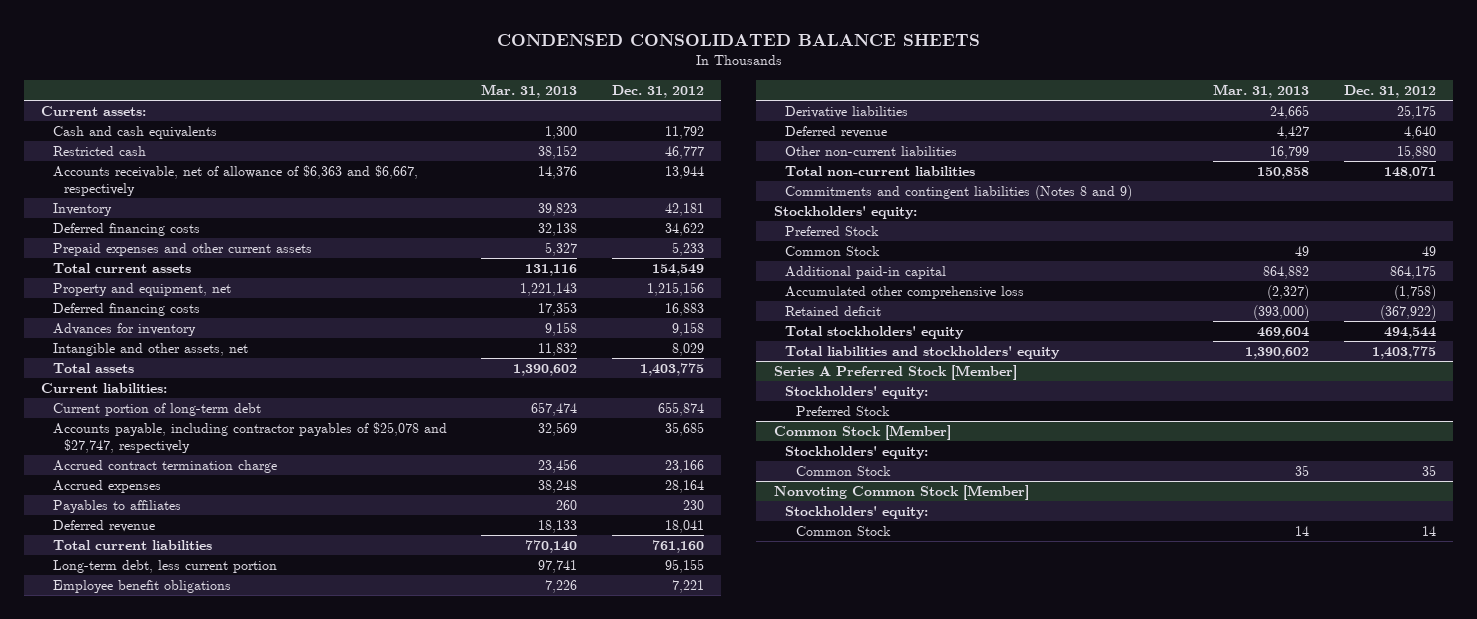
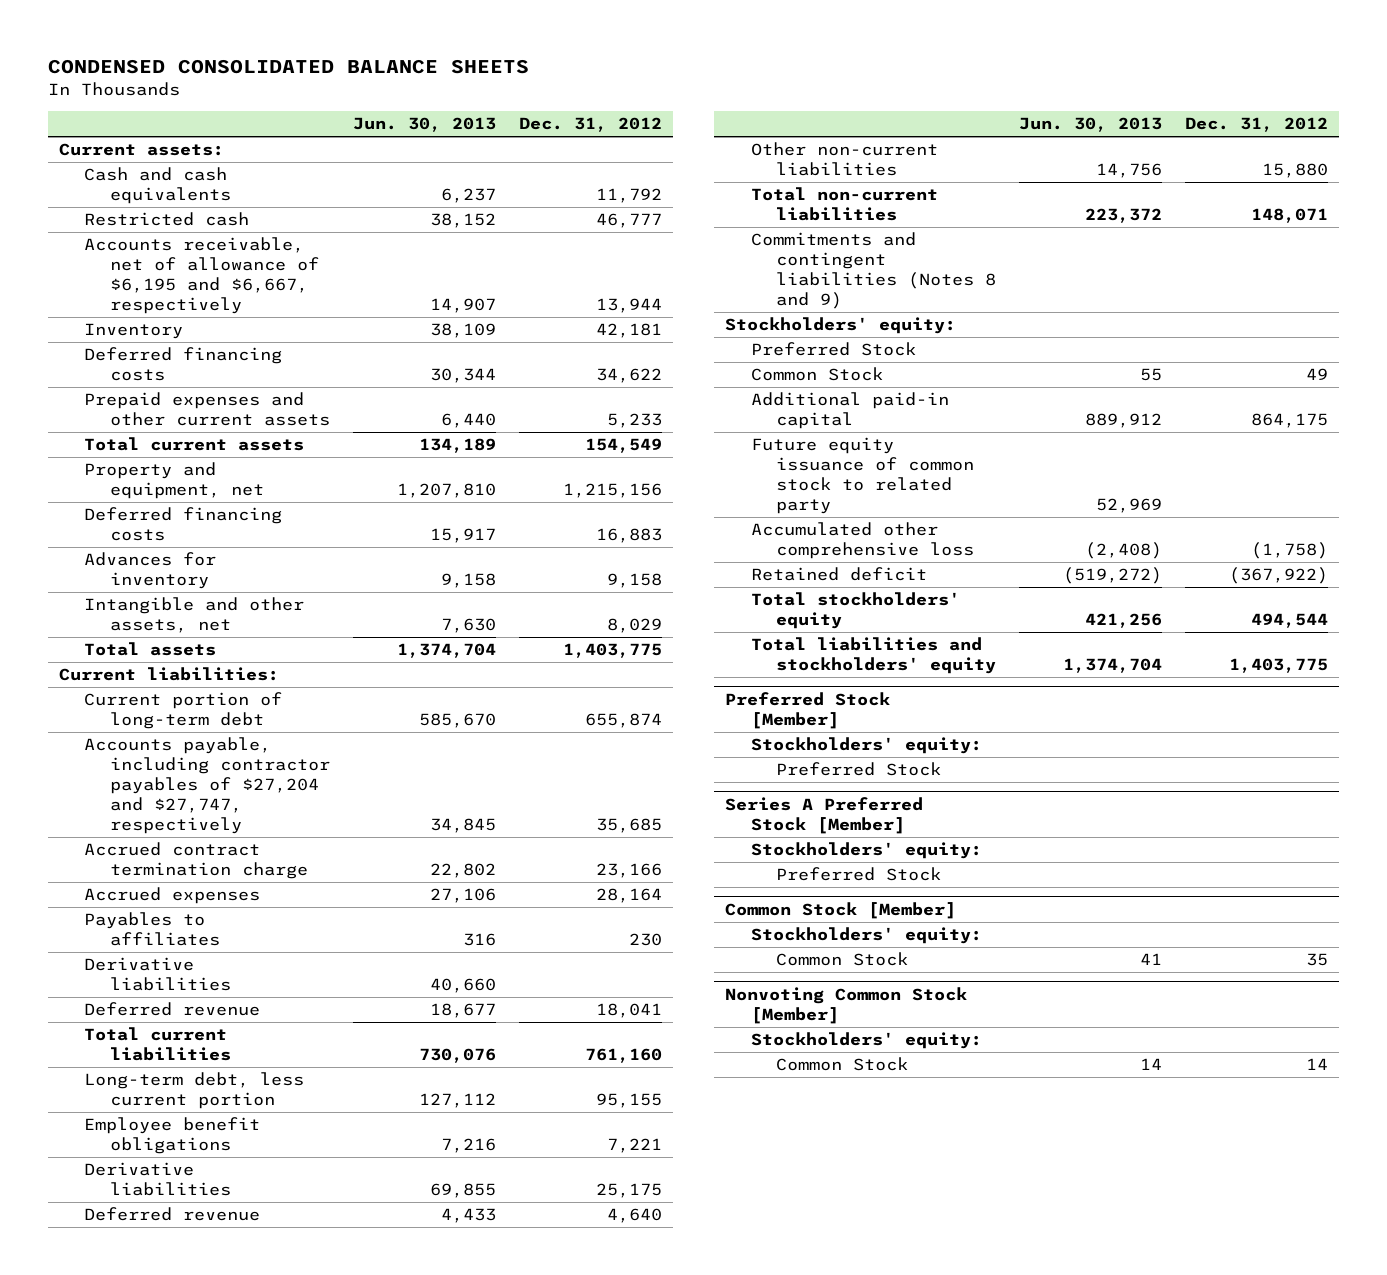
[481,83,578,98] Mar. 31, 2013 -> none
none -> [352,117,496,133] Jun. 30, 2013
[52,165,418,196] Accounts receivable, net of allowance of $6,363 and $6,667, respectively -> [84,237,319,314] Accounts receivable, net of allowance of $6,195 and $6,667, respectively
[52,422,447,453] Accounts payable, including contractor payables of $25,078 and $27,747, respectively -> [84,737,330,834] Accounts payable, including contractor payables of $27,204 and $27,747, respectively
none -> [84,957,231,992] Derivative liabilities
none -> [750,437,974,514] Future equity issuance of common stock to related party
none -> [725,692,891,730] Preferred Stock [Member]
none -> [750,737,982,755] Stockholders' equity:
none -> [775,762,941,777] Preferred Stock

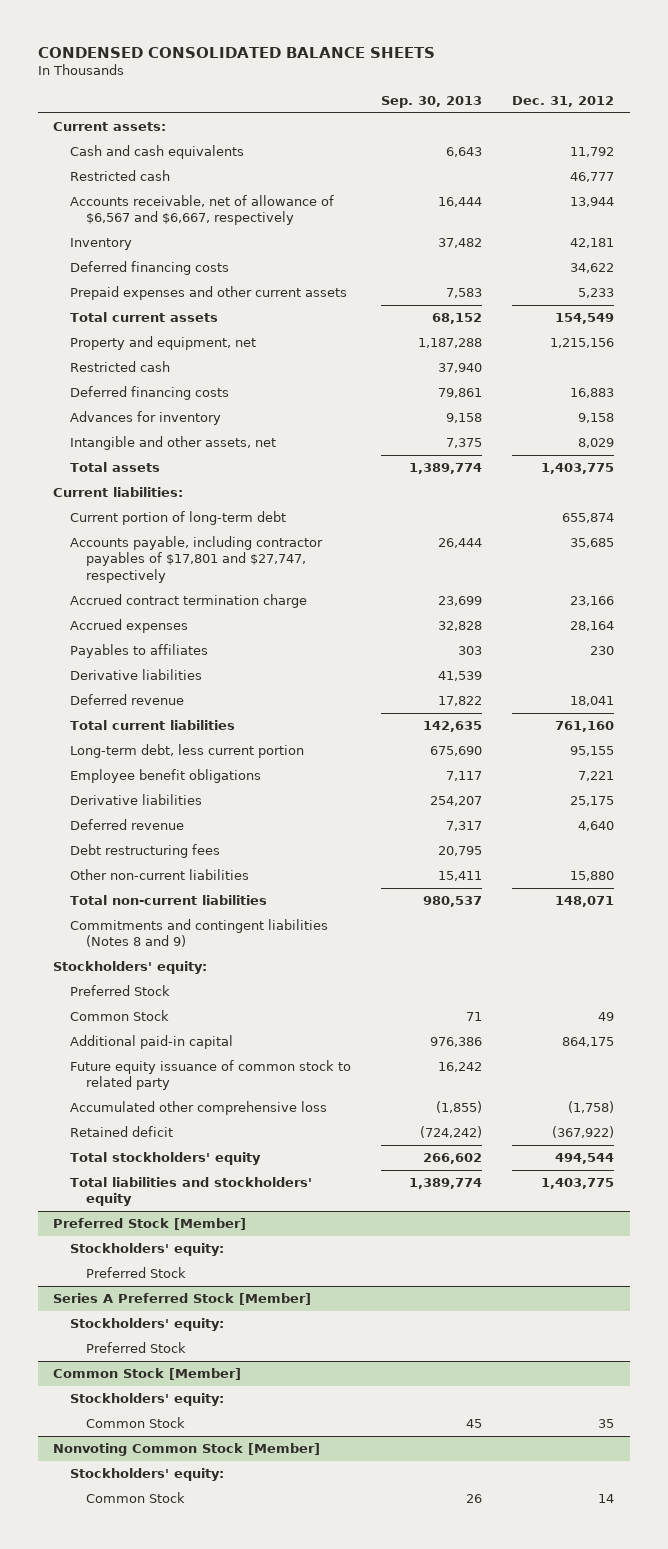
[352,117,496,133] Jun. 30, 2013 -> none
none -> [381,95,483,108] Sep. 30, 2013
[84,237,319,314] Accounts receivable, net of allowance of $6,195 and $6,667, respectively -> [69,195,334,226] Accounts receivable, net of allowance of $6,567 and $6,667, respectively
none -> [69,361,170,373] Restricted cash
[84,737,330,834] Accounts payable, including contractor payables of $27,204 and $27,747, respectively -> [69,536,323,583] Accounts payable, including contractor payables of $17,801 and $27,747, respectively
none -> [69,844,220,859] Debt restructuring fees

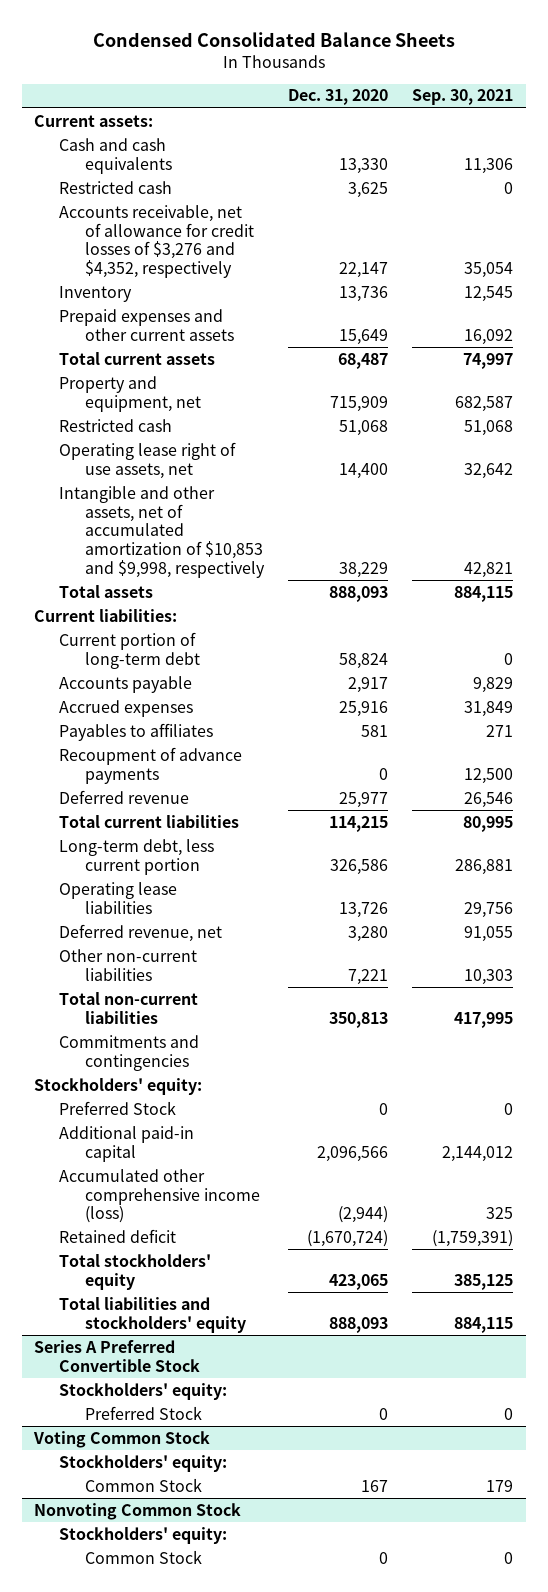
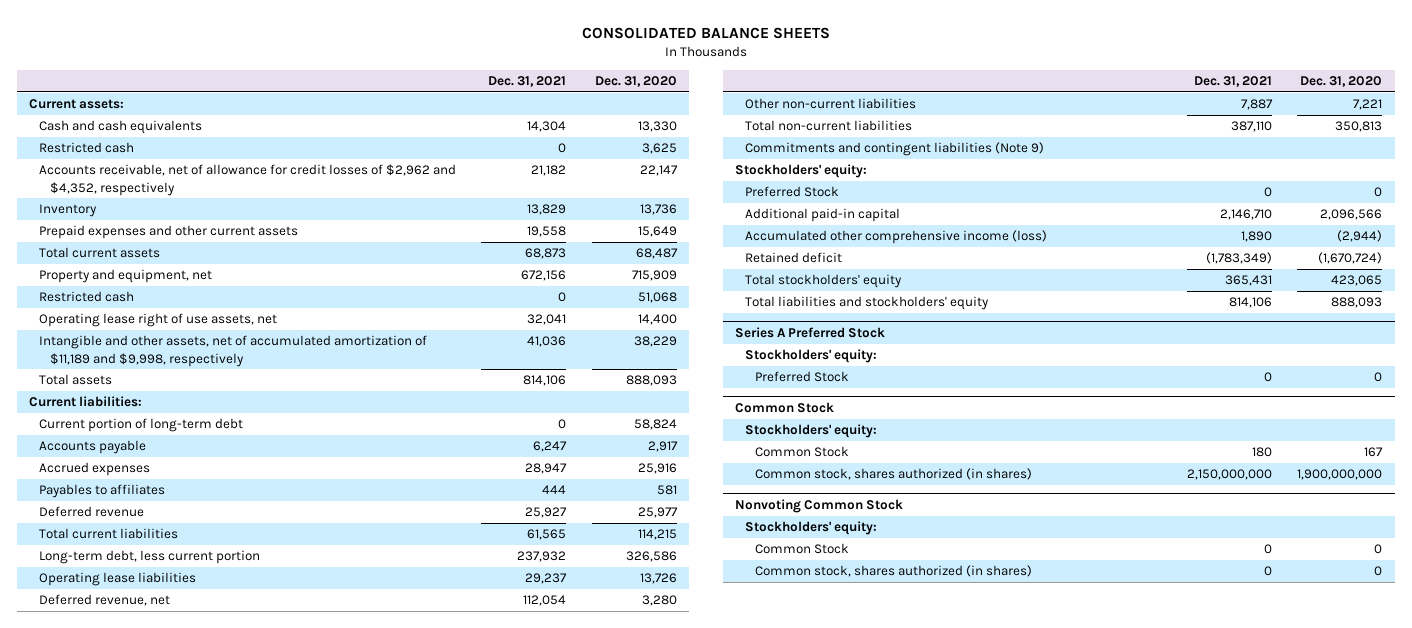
[92,31,455,47] Condensed Consolidated Balance Sheets -> [581,26,830,39] CONSOLIDATED BALANCE SHEETS
[412,89,514,106] Sep. 30, 2021 -> none
none -> [488,75,567,87] Dec. 31, 2021
[59,204,254,279] Accounts receivable, net of allowance for credit losses of $3,276 and $4,352, respectively -> [39,164,457,196] Accounts receivable, net of allowance for credit losses of $2,962 and $4,352, respectively
[59,485,265,578] Intangible and other assets, net of accumulated amortization of $10,853 and $9,998, respectively -> [39,335,428,367] Intangible and other assets, net of accumulated amortization of $11,189 and $9,998, respectively
[59,746,243,784] Recoupment of advance payments -> none
[59,1034,200,1071] Commitments and contingencies -> [745,142,1045,157] Commitments and contingent liabilities (Note 9)
[34,1339,201,1372] Series A Preferred Convertible Stock -> [735,326,886,338] Series A Preferred Stock
[33,1430,211,1448] Voting Common Stock -> [735,401,835,413] Common Stock
none -> [755,468,1033,481] Common stock, shares authorized (in shares)
none -> [755,565,1033,578] Common stock, shares authorized (in shares)

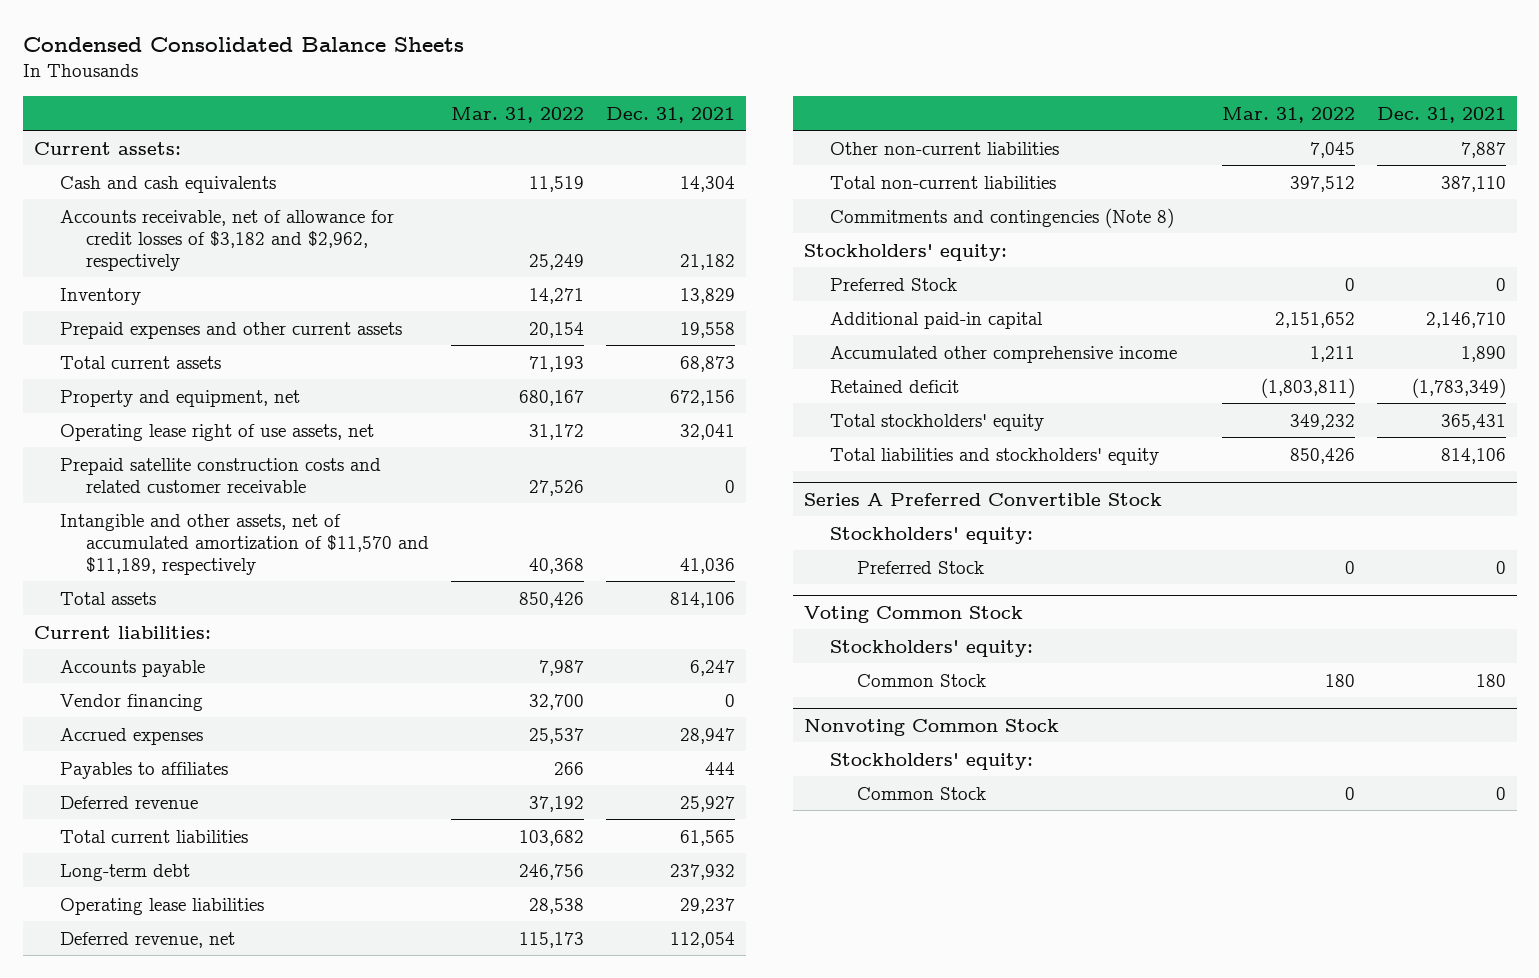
[581,26,830,39] CONSOLIDATED BALANCE SHEETS -> [22,36,464,52] Condensed Consolidated Balance Sheets
[594,75,677,87] Dec. 31, 2020 -> none
none -> [450,106,584,123] Mar. 31, 2022
[39,142,135,154] Restricted cash -> none
[39,164,457,196] Accounts receivable, net of allowance for credit losses of $2,962 and $4,352, respectively -> [59,209,394,271] Accounts receivable, net of allowance for credit losses of $3,182 and $2,962, respectively
[39,291,135,303] Restricted cash -> none
none -> [59,457,381,493] Prepaid satellite construction costs and related customer receivable
[39,335,428,367] Intangible and other assets, net of accumulated amortization of $11,189 and $9,998, respectively -> [59,513,429,575] Intangible and other assets, net of accumulated amortization of $11,570 and $11,189, respectively
[39,418,244,433] Current portion of long-term debt -> none
none -> [59,693,203,711] Vendor financing
[39,550,261,565] Long-term debt, less current portion -> [59,863,190,881] Long-term debt
[745,142,1045,157] Commitments and contingent liabilities (Note 9) -> [830,207,1175,228] Commitments and contingencies (Note 8)
[745,230,1048,245] Accumulated other comprehensive income (loss) -> [830,345,1178,363] Accumulated other comprehensive income
[735,326,886,338] Series A Preferred Stock -> [804,492,1163,506] Series A Preferred Convertible Stock
[735,401,835,413] Common Stock -> [804,605,1024,623] Voting Common Stock
[755,468,1033,481] Common stock, shares authorized (in shares) -> none
[755,565,1033,578] Common stock, shares authorized (in shares) -> none

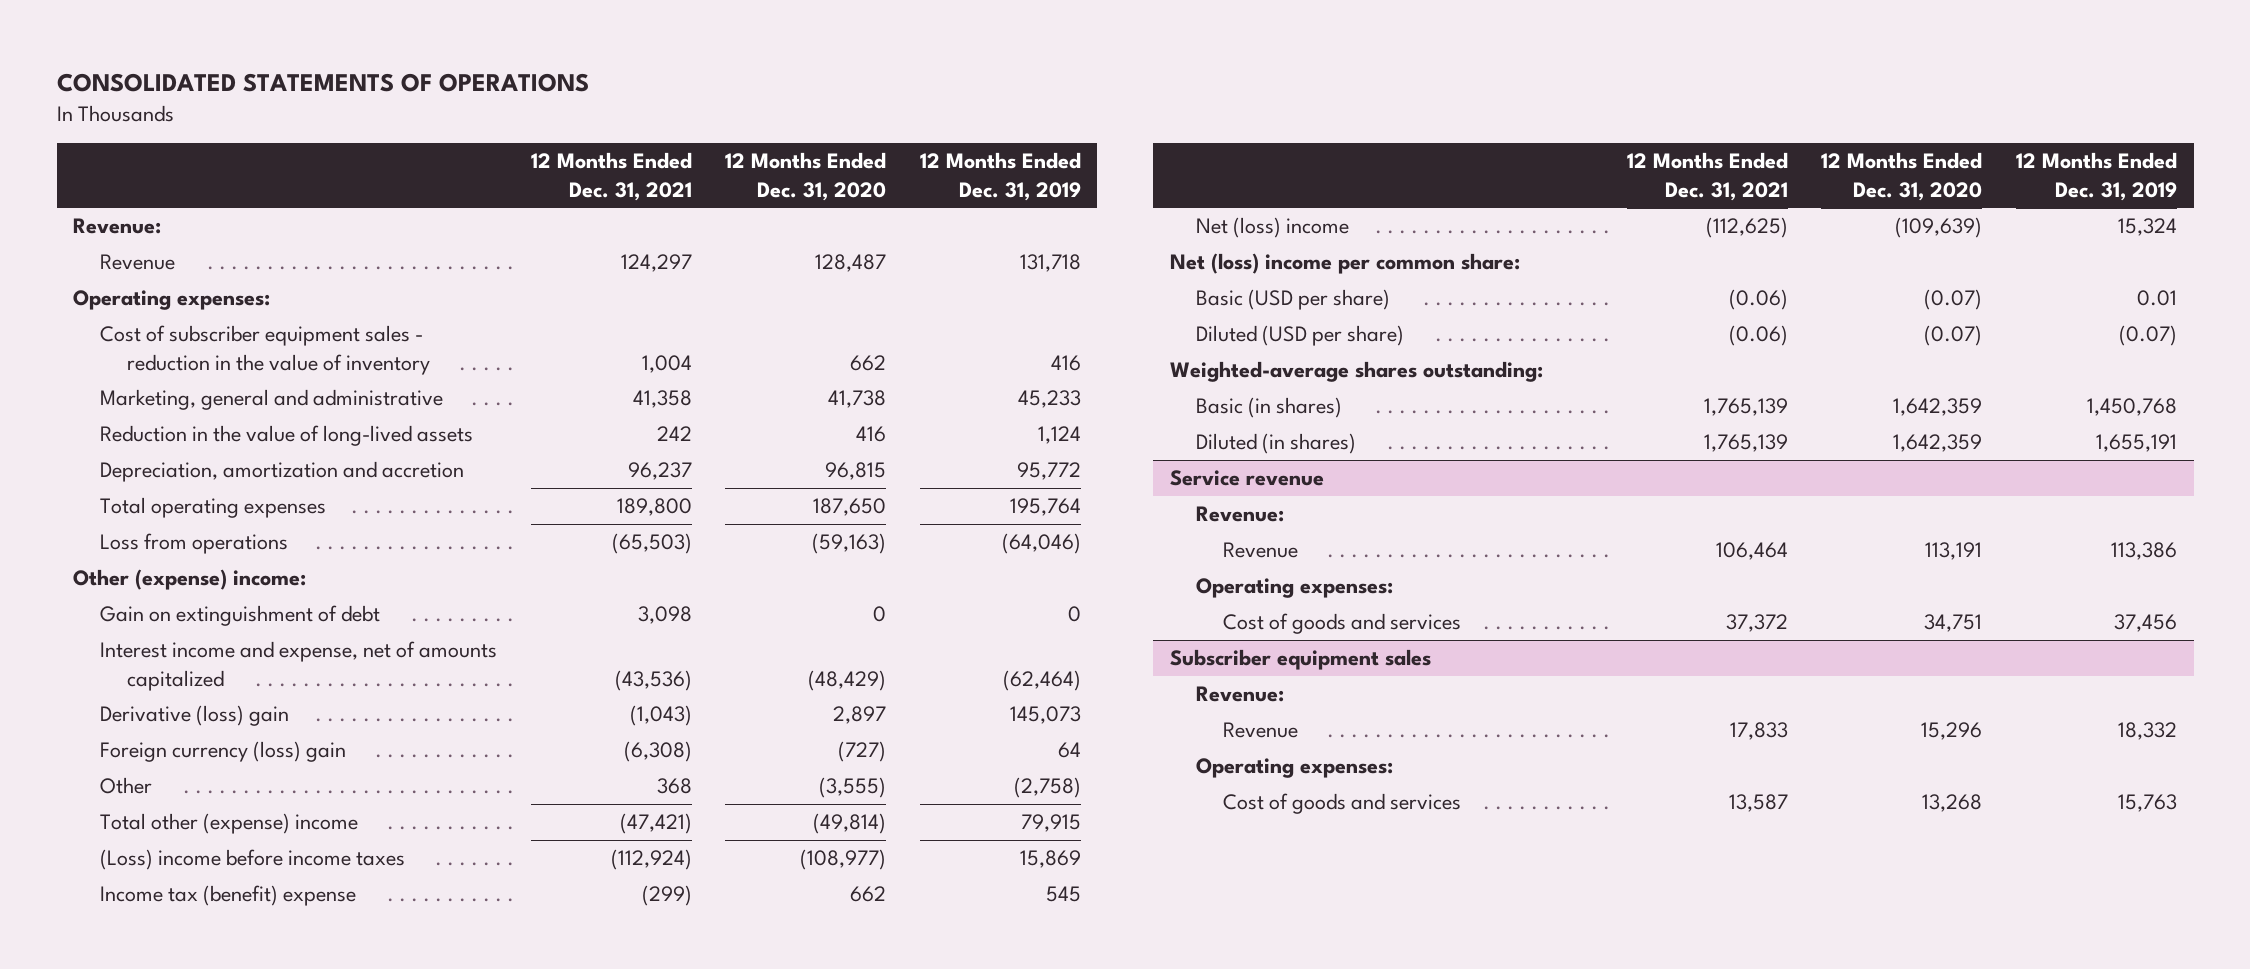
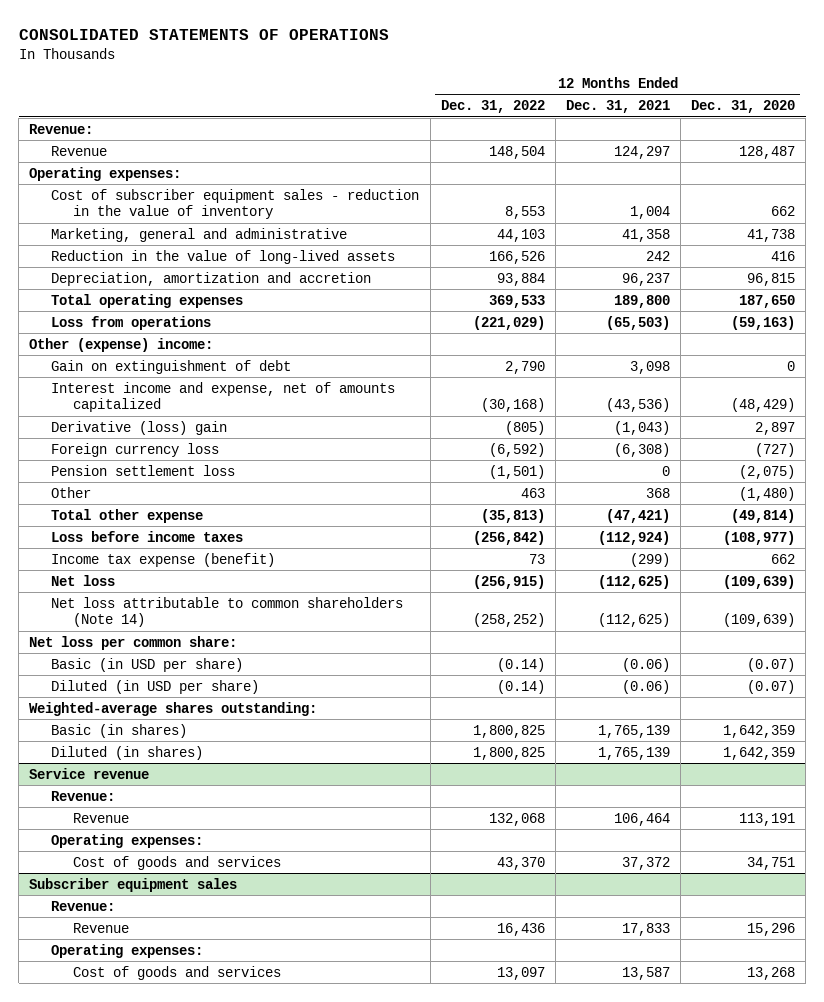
[919,152,1081,201] 12 Months Ended Dec. 31, 2019 -> none
none -> [440,100,545,114] Dec. 31, 2022
[100,741,347,763] Foreign currency (loss) gain -> [51,442,220,457] Foreign currency loss
none -> [51,464,236,476] Pension settlement loss
[819,777,887,799] (3,555) -> [739,486,796,501] (1,480)
[100,813,359,835] Total other (expense) income -> [51,508,204,523] Total other expense
[100,849,406,871] (Loss) income before income taxes -> [51,530,244,542] Loss before income taxes
[100,885,357,907] Income tax (benefit) expense -> [51,552,276,567] Income tax expense (benefit)
[1196,217,1350,239] Net (loss) income -> [51,574,116,586] Net loss
none -> [51,596,404,628] Net loss attributable to common shareholders (Note 14)
[1169,253,1520,275] Net (loss) income per common share: -> [29,635,238,650] Net loss per common share:
[1196,289,1391,311] Basic (USD per share) -> [51,657,244,672] Basic (in USD per share)
[1196,325,1405,347] Diluted (USD per share) -> [51,679,260,694] Diluted (in USD per share)

